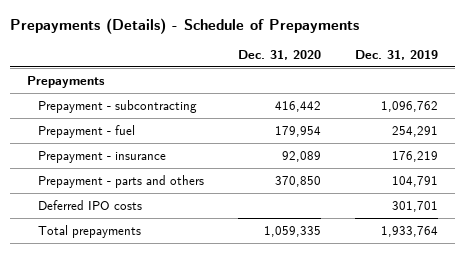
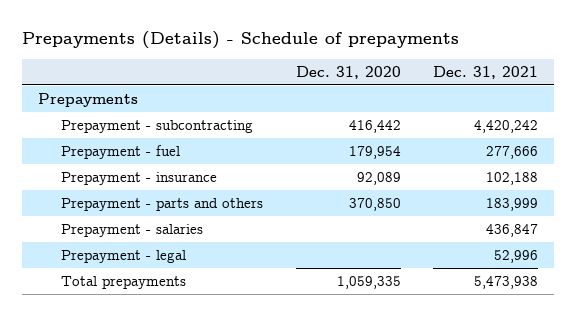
[10,17,360,34] Prepayments (Details) - Schedule of Prepayments -> [21,31,459,50] Prepayments (Details) - Schedule of prepayments
[354,49,438,60] Dec. 31, 2019 -> none
none -> [432,65,538,79] Dec. 31, 2021
[38,199,143,210] Deferred IPO costs -> [61,223,204,237] Prepayment - salaries
none -> [61,249,187,263] Prepayment - legal

